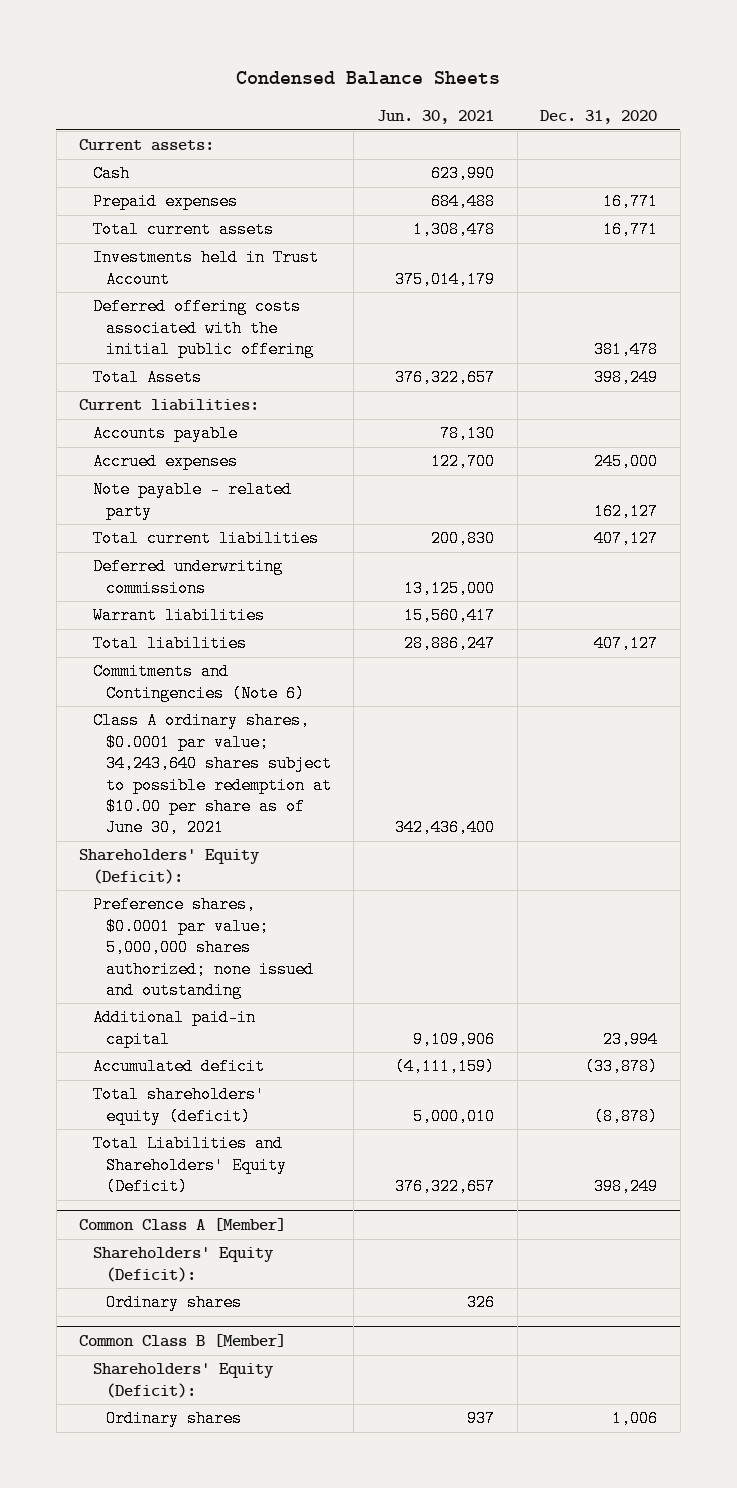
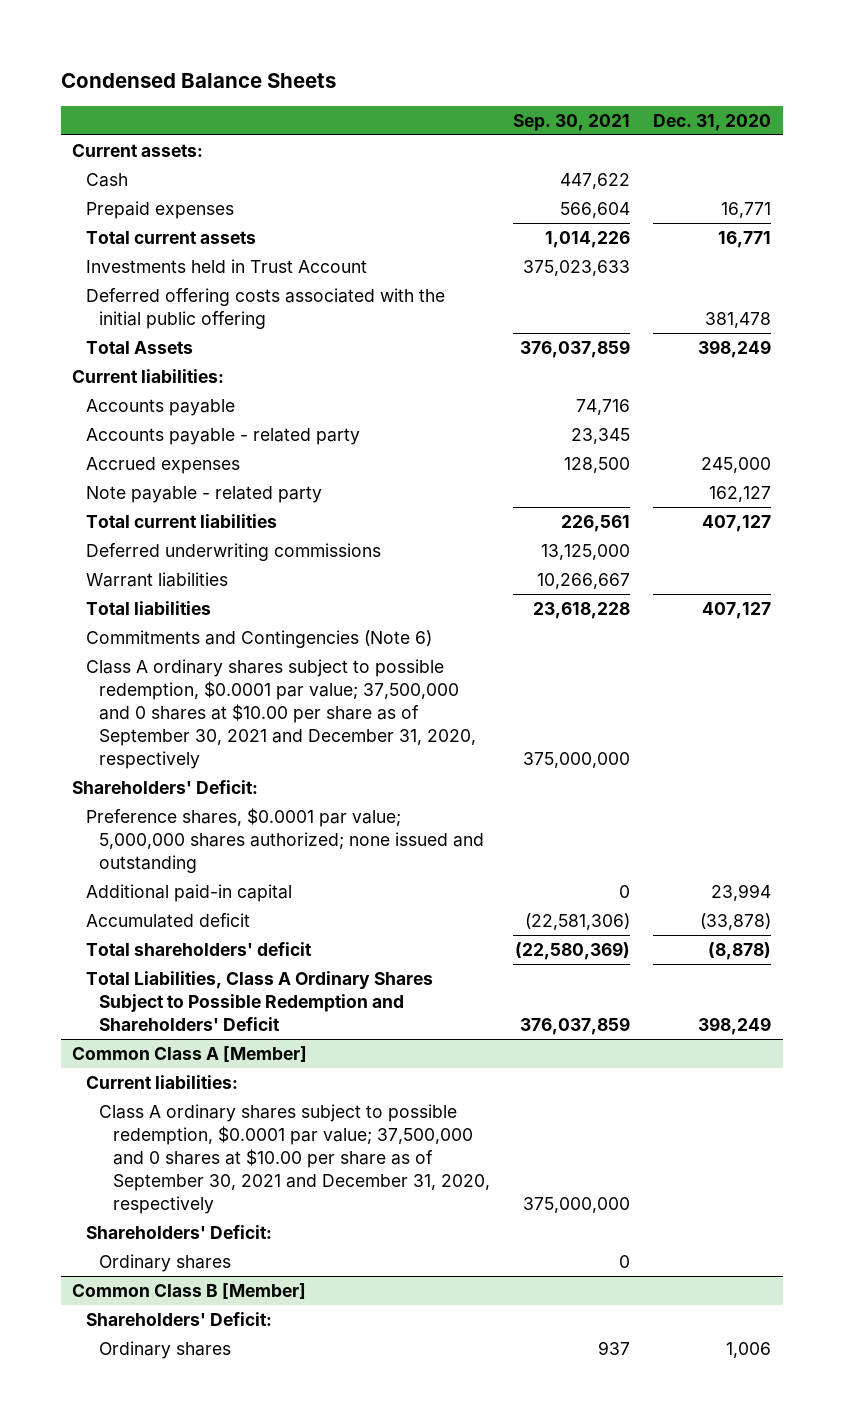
[376,110,494,125] Jun. 30, 2021 -> none
none -> [513,113,631,131] Sep. 30, 2021
none -> [85,428,360,446] Accounts payable - related party
[92,712,332,837] Class A ordinary shares, $0.0001 par value; 34,243,640 shares subject to possible redemption at $10.00 per share as of June 30, 2021 -> [85,659,477,769] Class A ordinary shares subject to possible redemption, $0.0001 par value; 37,500,000 and 0 shares at $10.00 per share as of September 30, 2021 and December 31, 2020, respectively
[79,849,261,884] Shareholders' Equity (Deficit): -> [72,780,259,795] Shareholders' Deficit:
[92,1086,265,1125] Total shareholders' equity (deficit) -> [85,942,312,957] Total shareholders' deficit
[92,1135,287,1196] Total Liabilities and Shareholders' Equity (Deficit) -> [85,971,433,1031] Total Liabilities, Class A Ordinary Shares Subject to Possible Redemption and Shareholders' Deficit
none -> [85,1075,238,1090] Current liabilities:
none -> [99,1104,491,1214] Class A ordinary shares subject to possible redemption, $0.0001 par value; 37,500,000 and 0 shares at $10.00 per share as of September 30, 2021 and December 31, 2020, respectively
[92,1247,274,1282] Shareholders' Equity (Deficit): -> [85,1225,272,1240] Shareholders' Deficit:
[92,1363,274,1398] Shareholders' Equity (Deficit): -> [85,1312,272,1327] Shareholders' Deficit:

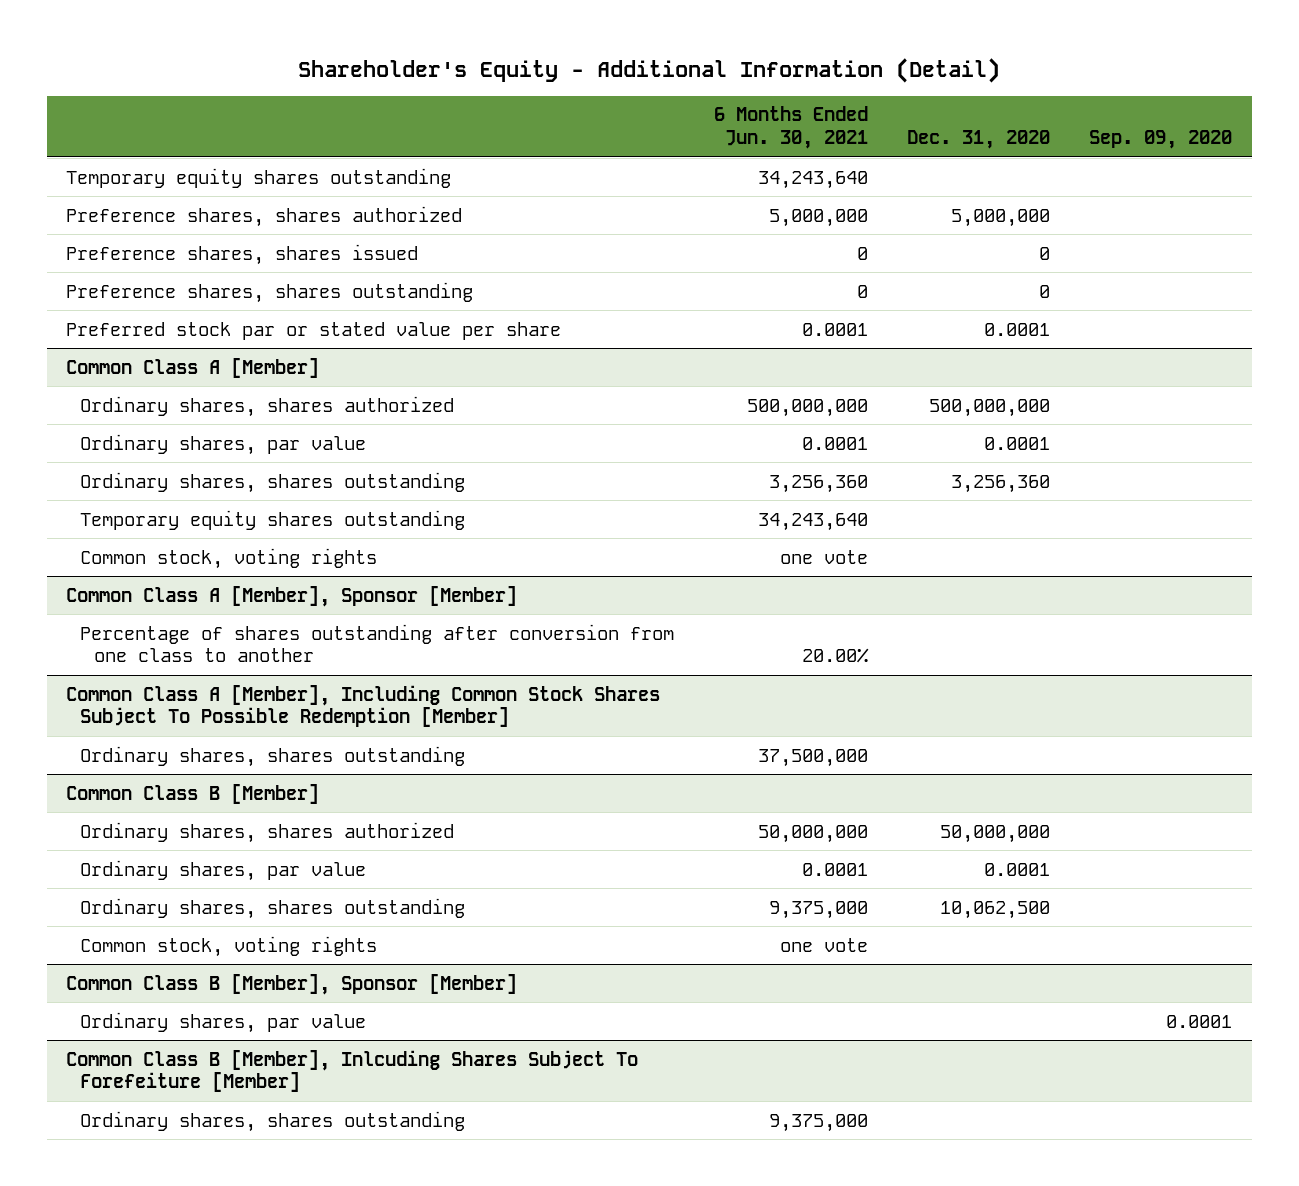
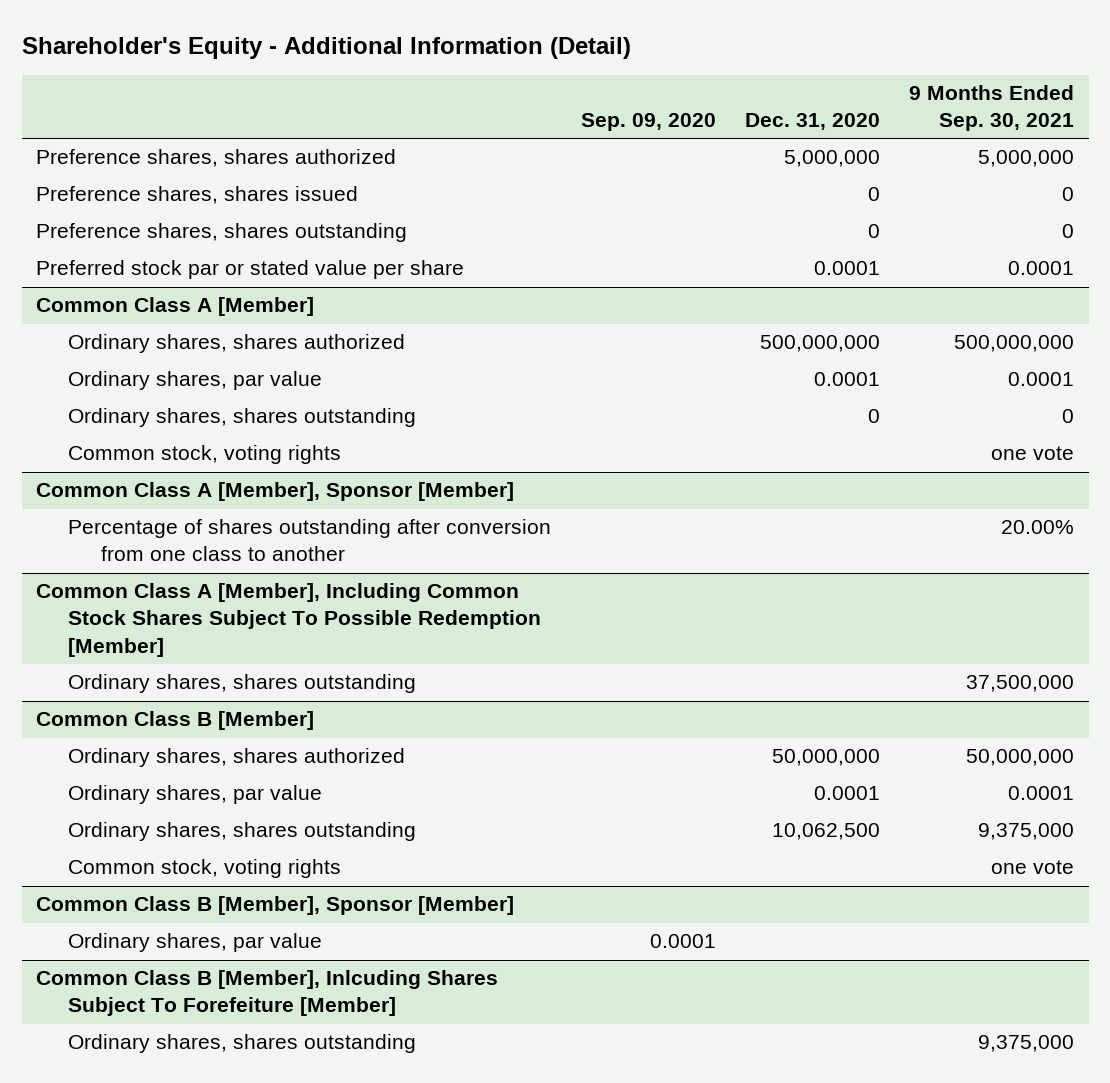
[713,106,868,150] 6 Months Ended Jun. 30, 2021 -> none
none -> [908,85,1074,132] 9 Months Ended Sep. 30, 2021
[66,167,452,188] Temporary equity shares outstanding -> none
[80,509,466,530] Temporary equity shares outstanding -> none
[950,474,1050,493] 3,256,360 -> [867,409,880,424] 0

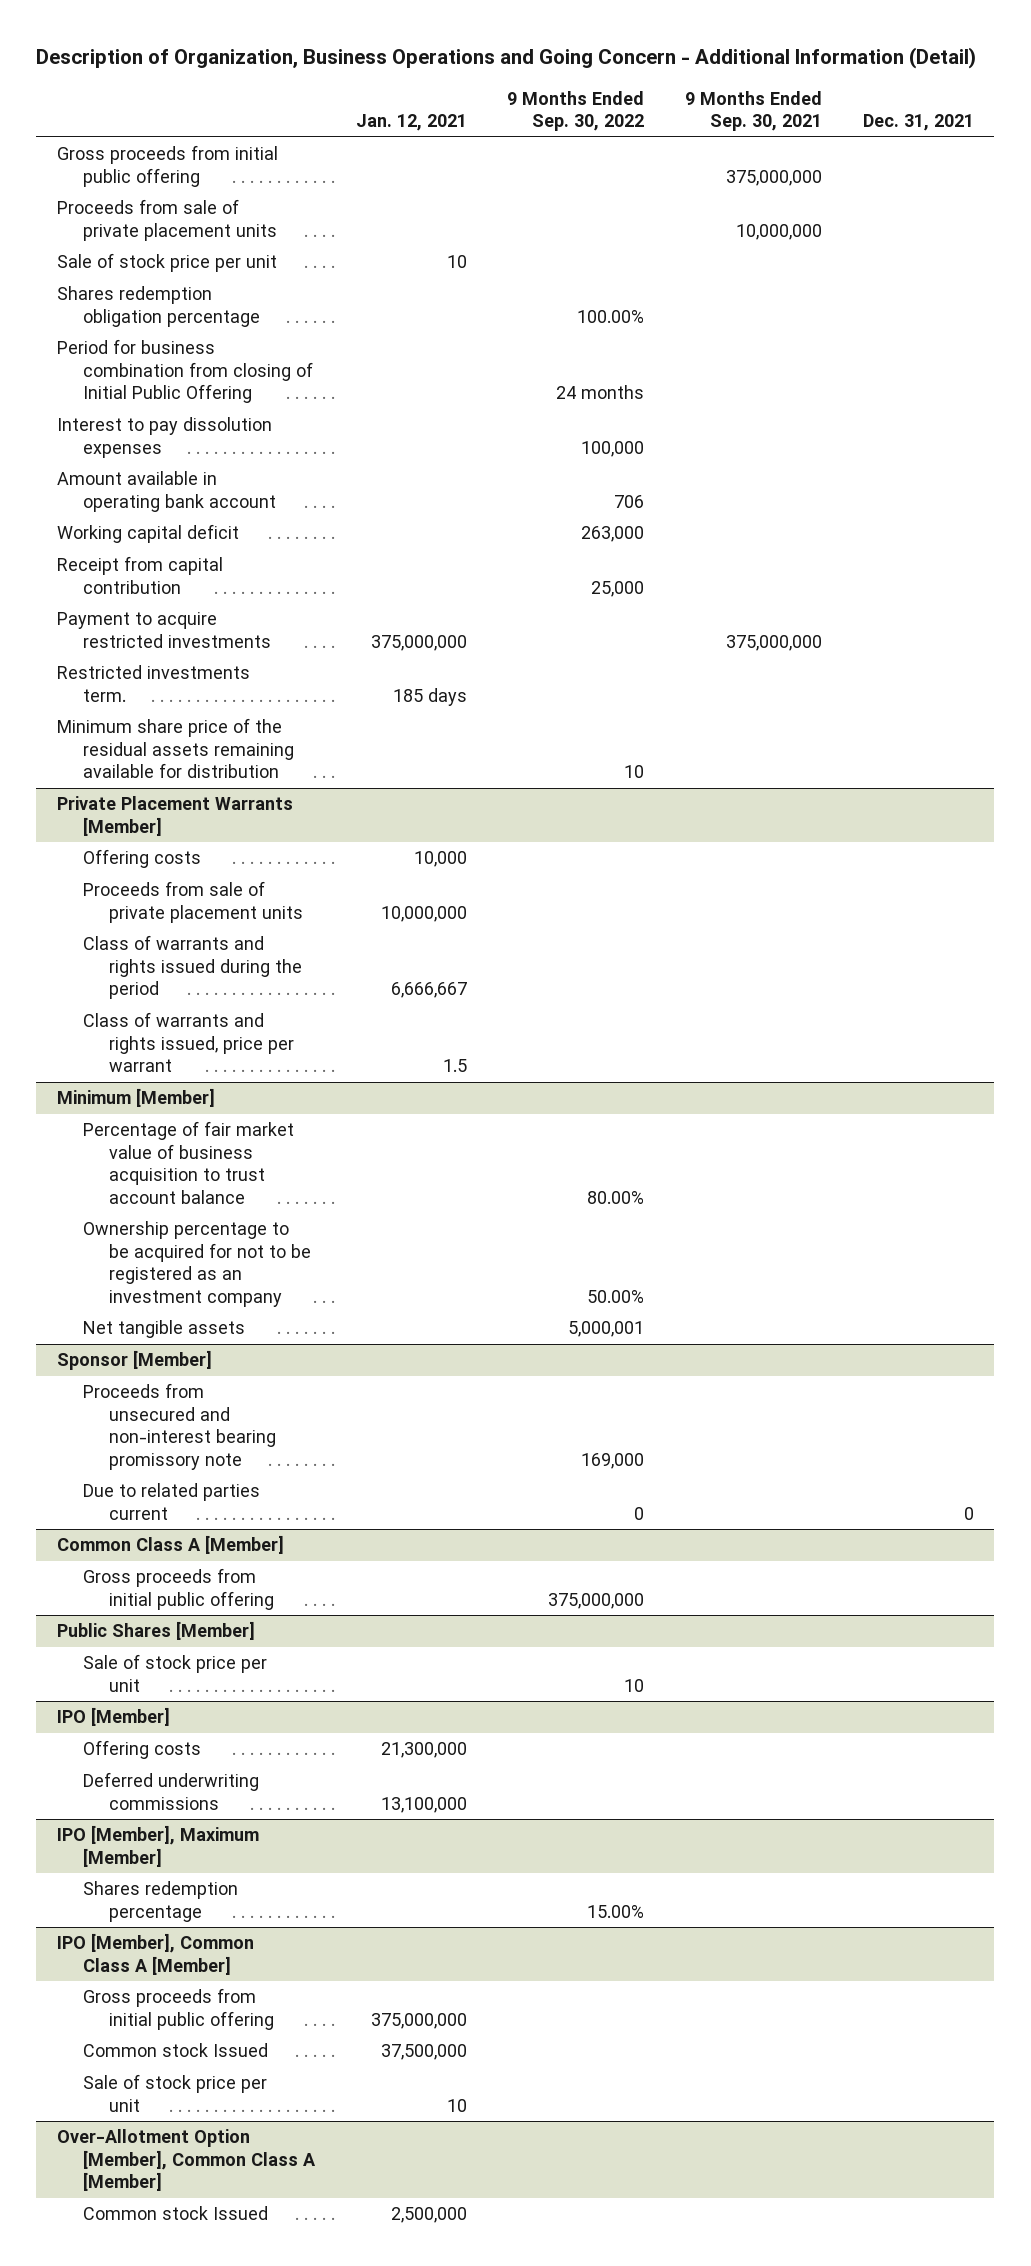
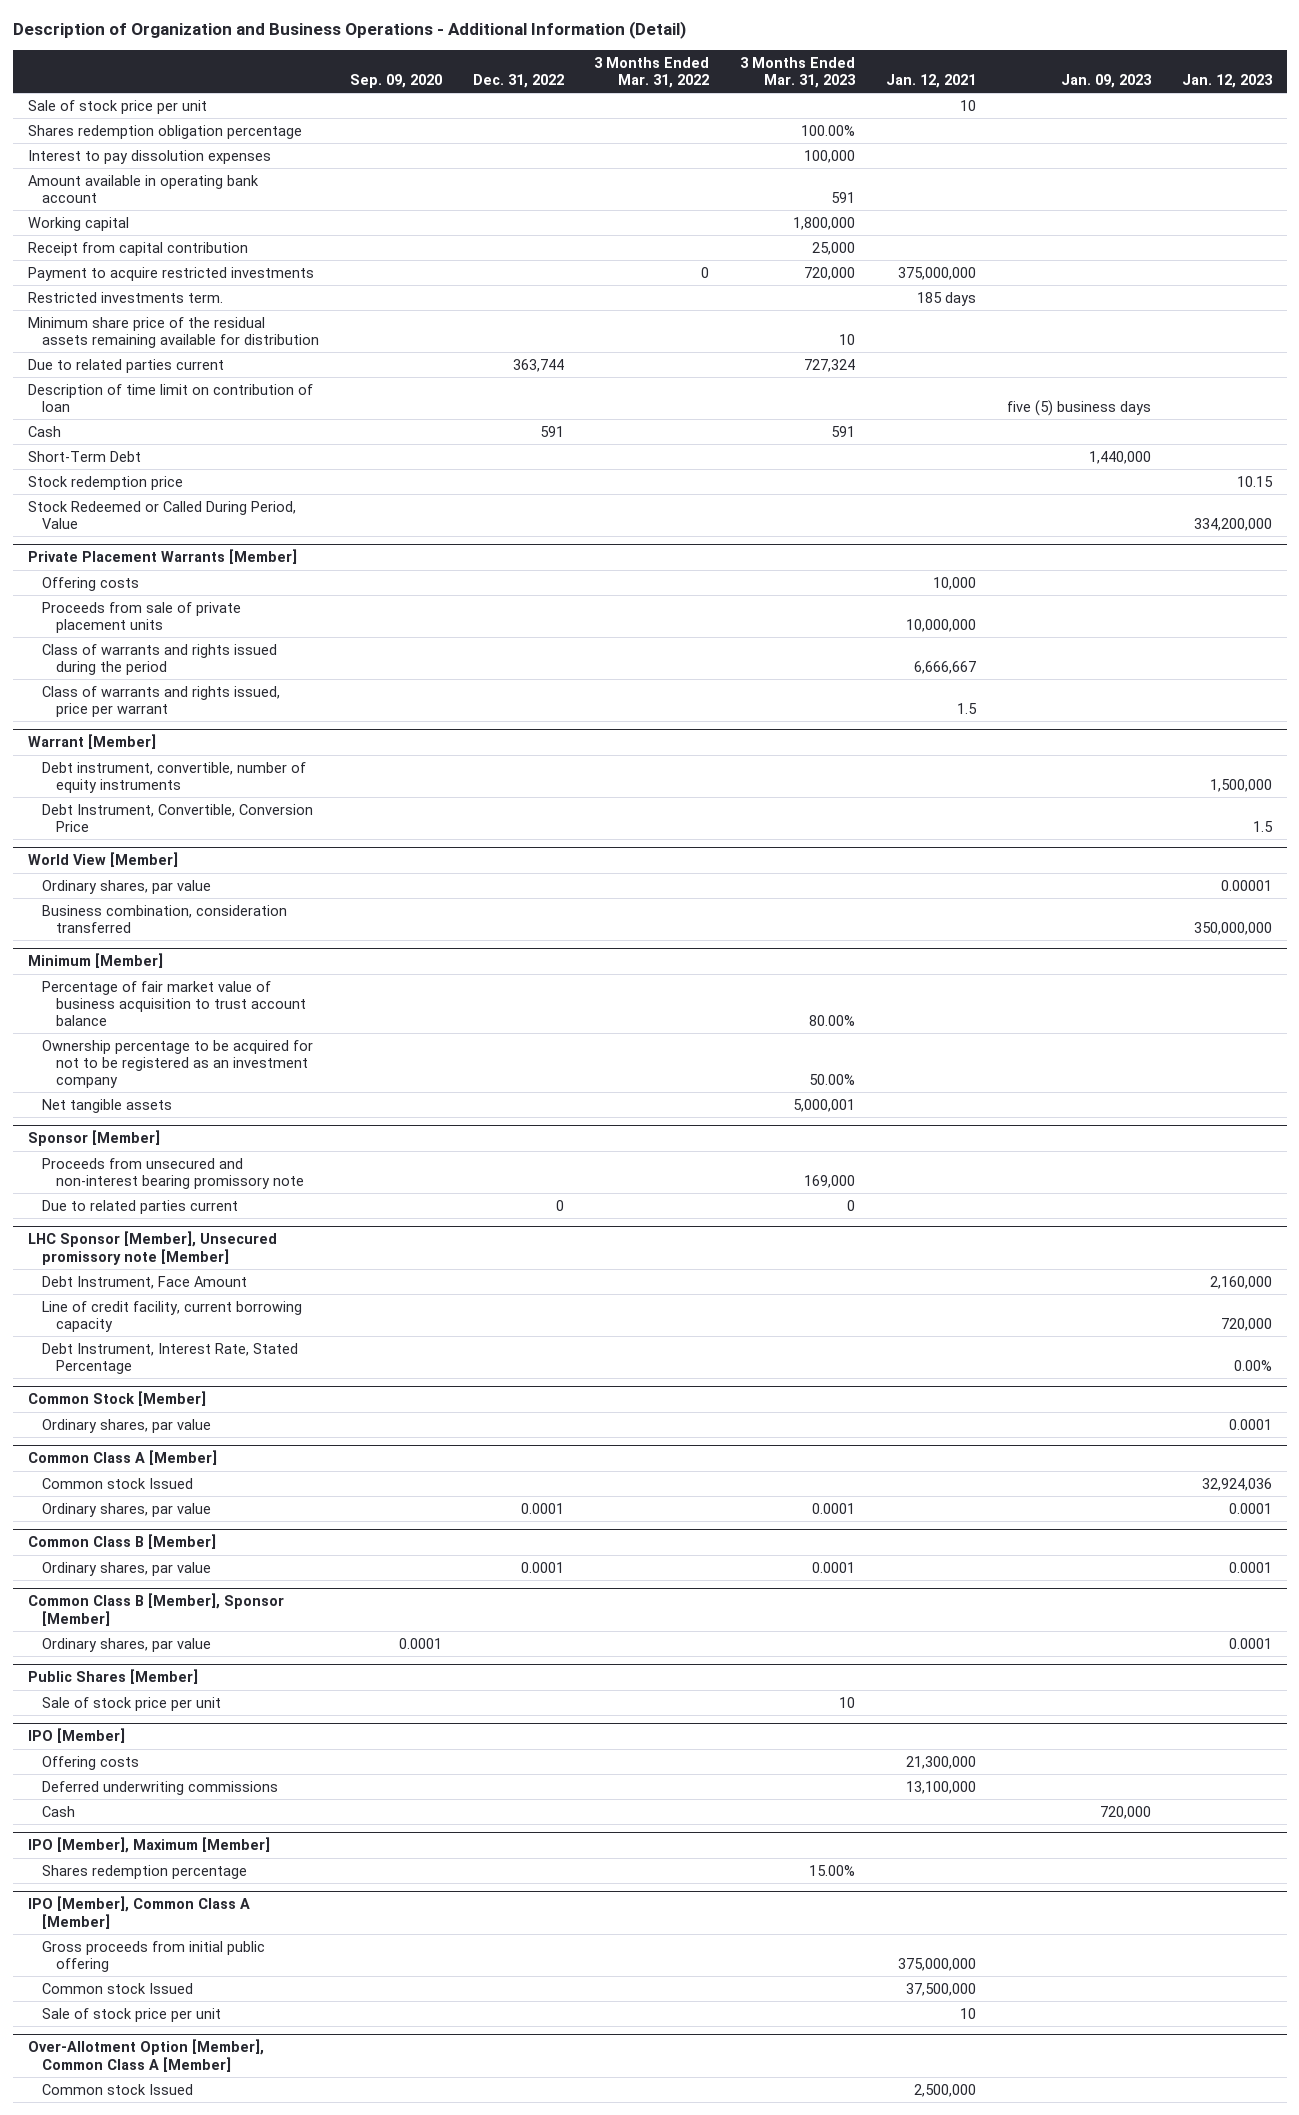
[36,47,977,70] Description of Organization, Business Operations and Going Concern - Additional Information (Detail) -> [12,21,686,40] Description of Organization and Business Operations - Additional Information (Detail)
[507,90,645,132] 9 Months Ended Sep. 30, 2022 -> none
[685,90,823,132] 9 Months Ended Sep. 30, 2021 -> none
[862,114,974,132] Dec. 31, 2021 -> none
none -> [349,74,442,89] Sep. 09, 2020
none -> [472,74,564,89] Dec. 31, 2022
none -> [594,56,710,89] 3 Months Ended Mar. 31, 2022
none -> [740,56,857,89] 3 Months Ended Mar. 31, 2023
none -> [1060,74,1152,89] Jan. 09, 2023
none -> [1181,74,1273,89] Jan. 12, 2023
[56,145,278,187] Gross proceeds from initial public offering -> none
[56,199,277,241] Proceeds from sale of private placement units -> none
[56,339,313,404] Period for business combination from closing of Initial Public Offering -> none
[56,524,239,544] Working capital deficit -> [27,216,129,231] Working capital
none -> [27,358,224,373] Due to related parties current
none -> [27,383,313,412] Description of time limit on contribution of loan
none -> [27,425,61,437] Cash
none -> [27,450,141,462] Short-Term Debt
none -> [27,475,183,490] Stock redemption price
none -> [27,500,296,529] Stock Redeemed or Called During Period, Value
none -> [27,734,156,750] Warrant [Member]
none -> [42,761,307,793] Debt instrument, convertible, number of equity instruments
none -> [42,803,314,832] Debt Instrument, Convertible, Conversion Price
none -> [27,852,178,868] World View [Member]
none -> [42,879,212,894] Ordinary shares, par value
none -> [42,904,288,933] Business combination, consideration transferred
none -> [27,1231,277,1265] LHC Sponsor [Member], Unsecured promissory note [Member]
none -> [42,1275,248,1289] Debt Instrument, Face Amount
none -> [42,1300,303,1332] Line of credit facility, current borrowing capacity
none -> [42,1342,299,1374] Debt Instrument, Interest Rate, Stated Percentage
none -> [27,1391,206,1407] Common Stock [Member]
none -> [42,1418,212,1433] Ordinary shares, par value
[82,1568,275,1610] Gross proceeds from initial public offering -> none
none -> [42,1477,194,1489] Common stock Issued
none -> [42,1502,212,1517] Ordinary shares, par value
none -> [27,1534,216,1550] Common Class B [Member]
none -> [42,1561,212,1576] Ordinary shares, par value
none -> [27,1593,284,1626] Common Class B [Member], Sponsor [Member]
none -> [42,1637,212,1652] Ordinary shares, par value
none -> [42,1805,76,1817] Cash

